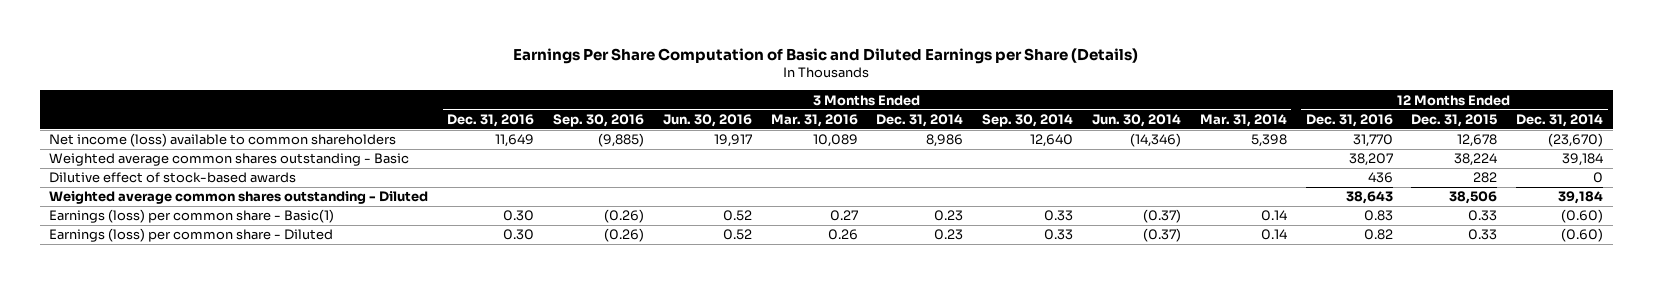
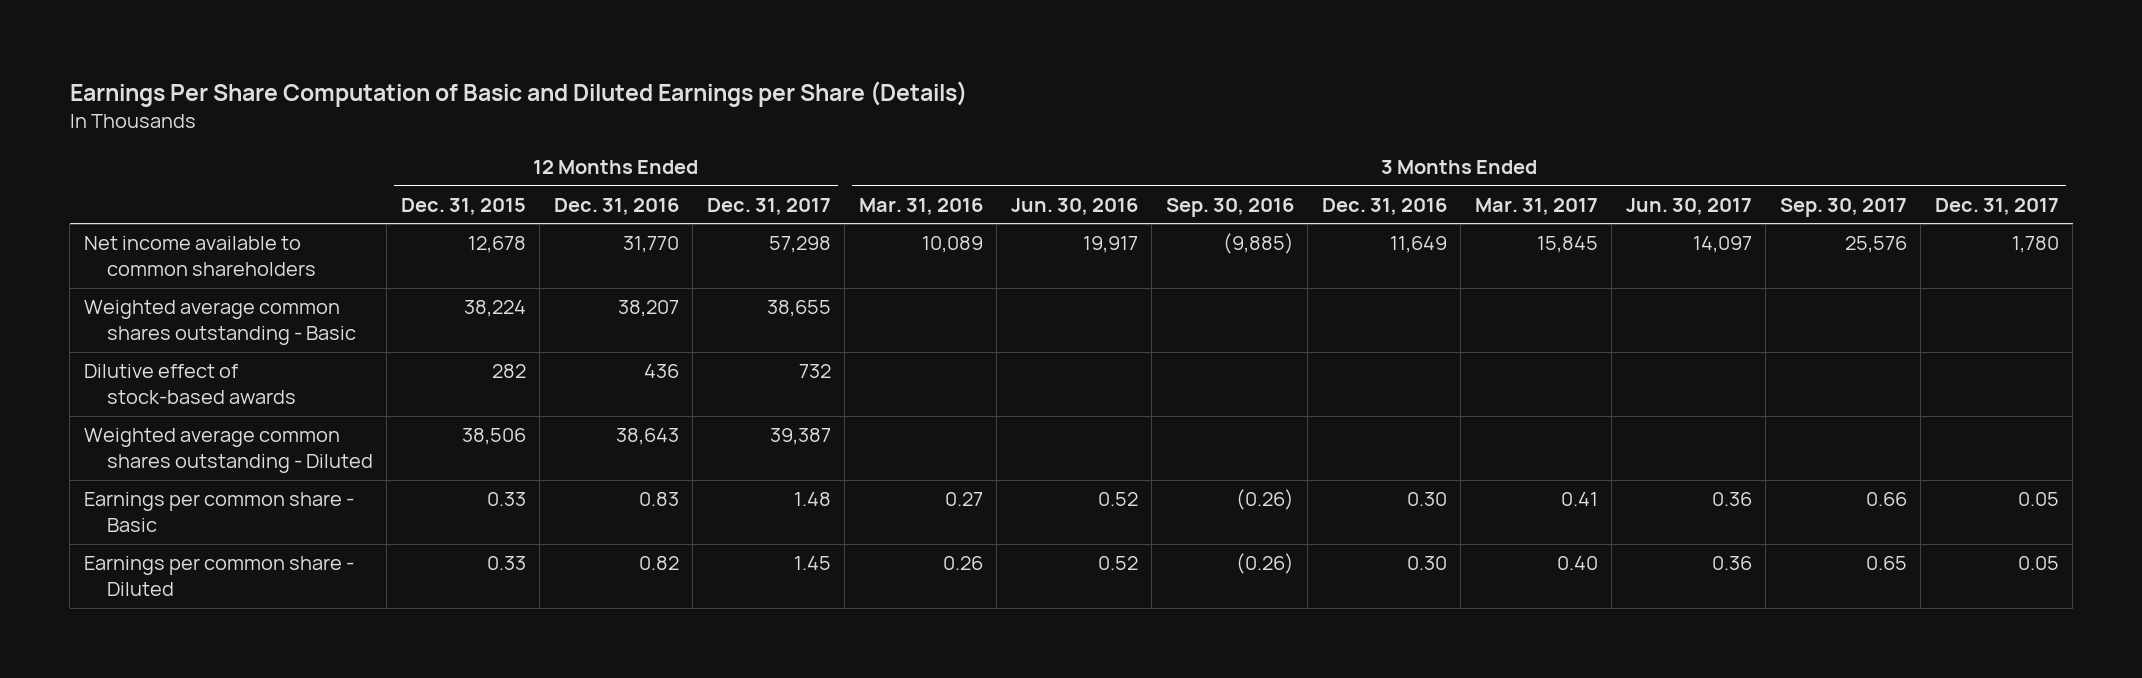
[876,113,964,127] Dec. 31, 2014 -> none
[982,113,1074,127] Sep. 30, 2014 -> none
[1091,113,1181,127] Jun. 30, 2014 -> none
[1199,113,1287,127] Mar. 31, 2014 -> none
[1516,113,1604,127] Dec. 31, 2014 -> none
none -> [706,197,831,215] Dec. 31, 2017
none -> [1474,197,1598,215] Mar. 31, 2017
none -> [1625,197,1752,215] Jun. 30, 2017
none -> [1779,197,1907,217] Sep. 30, 2017
none -> [1934,197,2059,215] Dec. 31, 2017
[49,133,397,148] Net income (loss) available to common shareholders -> [83,236,316,277] Net income available to common shareholders
[49,209,335,224] Earnings (loss) per common share - Basic(1) -> [83,492,354,533] Earnings per common share - Basic
[49,228,334,243] Earnings (loss) per common share - Diluted -> [83,556,354,597] Earnings per common share - Diluted

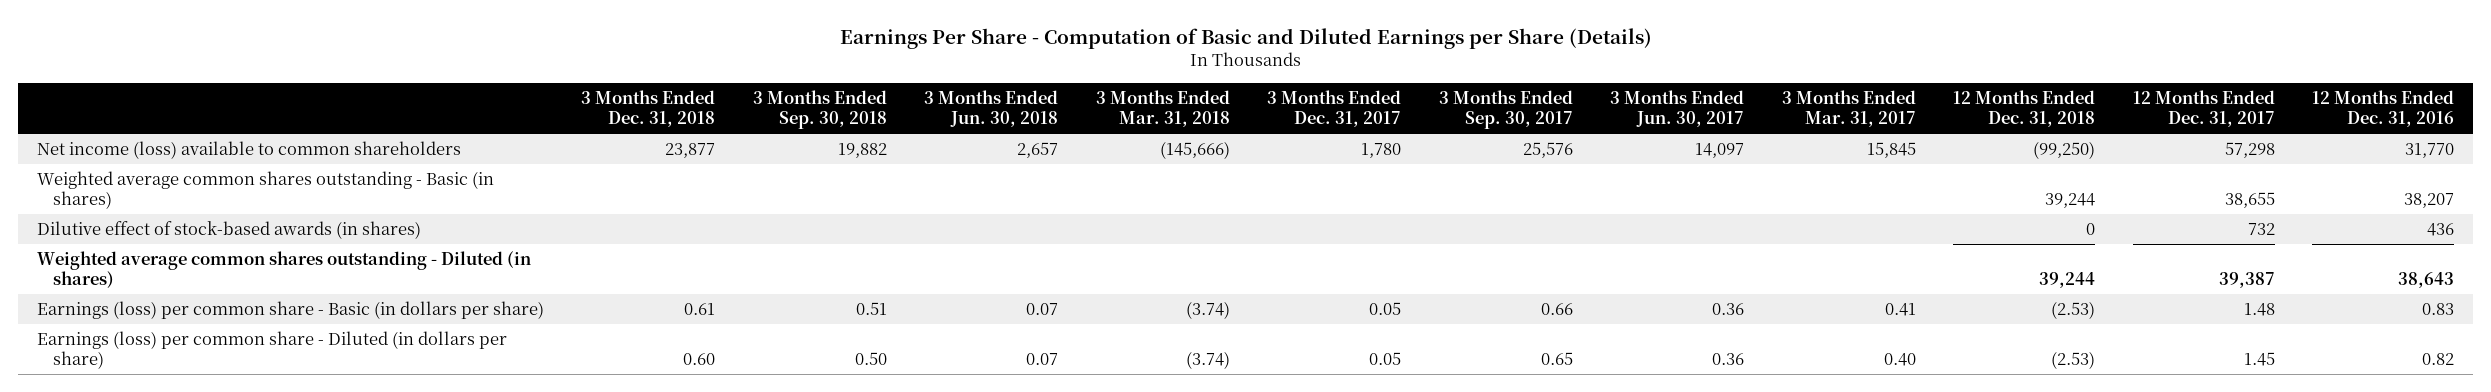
[69,80,967,107] Earnings Per Share Computation of Basic and Diluted Earnings per Share (Details) -> [839,27,1652,49] Earnings Per Share - Computation of Basic and Diluted Earnings per Share (Details)
[400,197,526,215] Dec. 31, 2015 -> none
[858,197,983,215] Mar. 31, 2016 -> none
[1010,197,1138,215] Jun. 30, 2016 -> none
[1165,197,1294,217] Sep. 30, 2016 -> none
[1321,197,1447,215] Dec. 31, 2016 -> none
none -> [581,90,716,128] 3 Months Ended Dec. 31, 2018
none -> [752,90,887,130] 3 Months Ended Sep. 30, 2018
none -> [924,90,1059,128] 3 Months Ended Jun. 30, 2018
none -> [1095,90,1230,128] 3 Months Ended Mar. 31, 2018
none -> [1953,90,2096,128] 12 Months Ended Dec. 31, 2018
[83,236,316,277] Net income available to common shareholders -> [36,141,461,160] Net income (loss) available to common shareholders
[83,300,356,346] Weighted average common shares outstanding - Basic -> [36,171,494,210] Weighted average common shares outstanding - Basic (in shares)
[83,364,296,405] Dilutive effect of stock-based awards -> [36,221,421,240] Dilutive effect of stock-based awards (in shares)
[83,428,373,474] Weighted average common shares outstanding - Diluted -> [36,251,531,289] Weighted average common shares outstanding - Diluted (in shares)
[83,492,354,533] Earnings per common share - Basic -> [36,301,544,320] Earnings (loss) per common share - Basic (in dollars per share)
[83,556,354,597] Earnings per common share - Diluted -> [36,331,507,370] Earnings (loss) per common share - Diluted (in dollars per share)

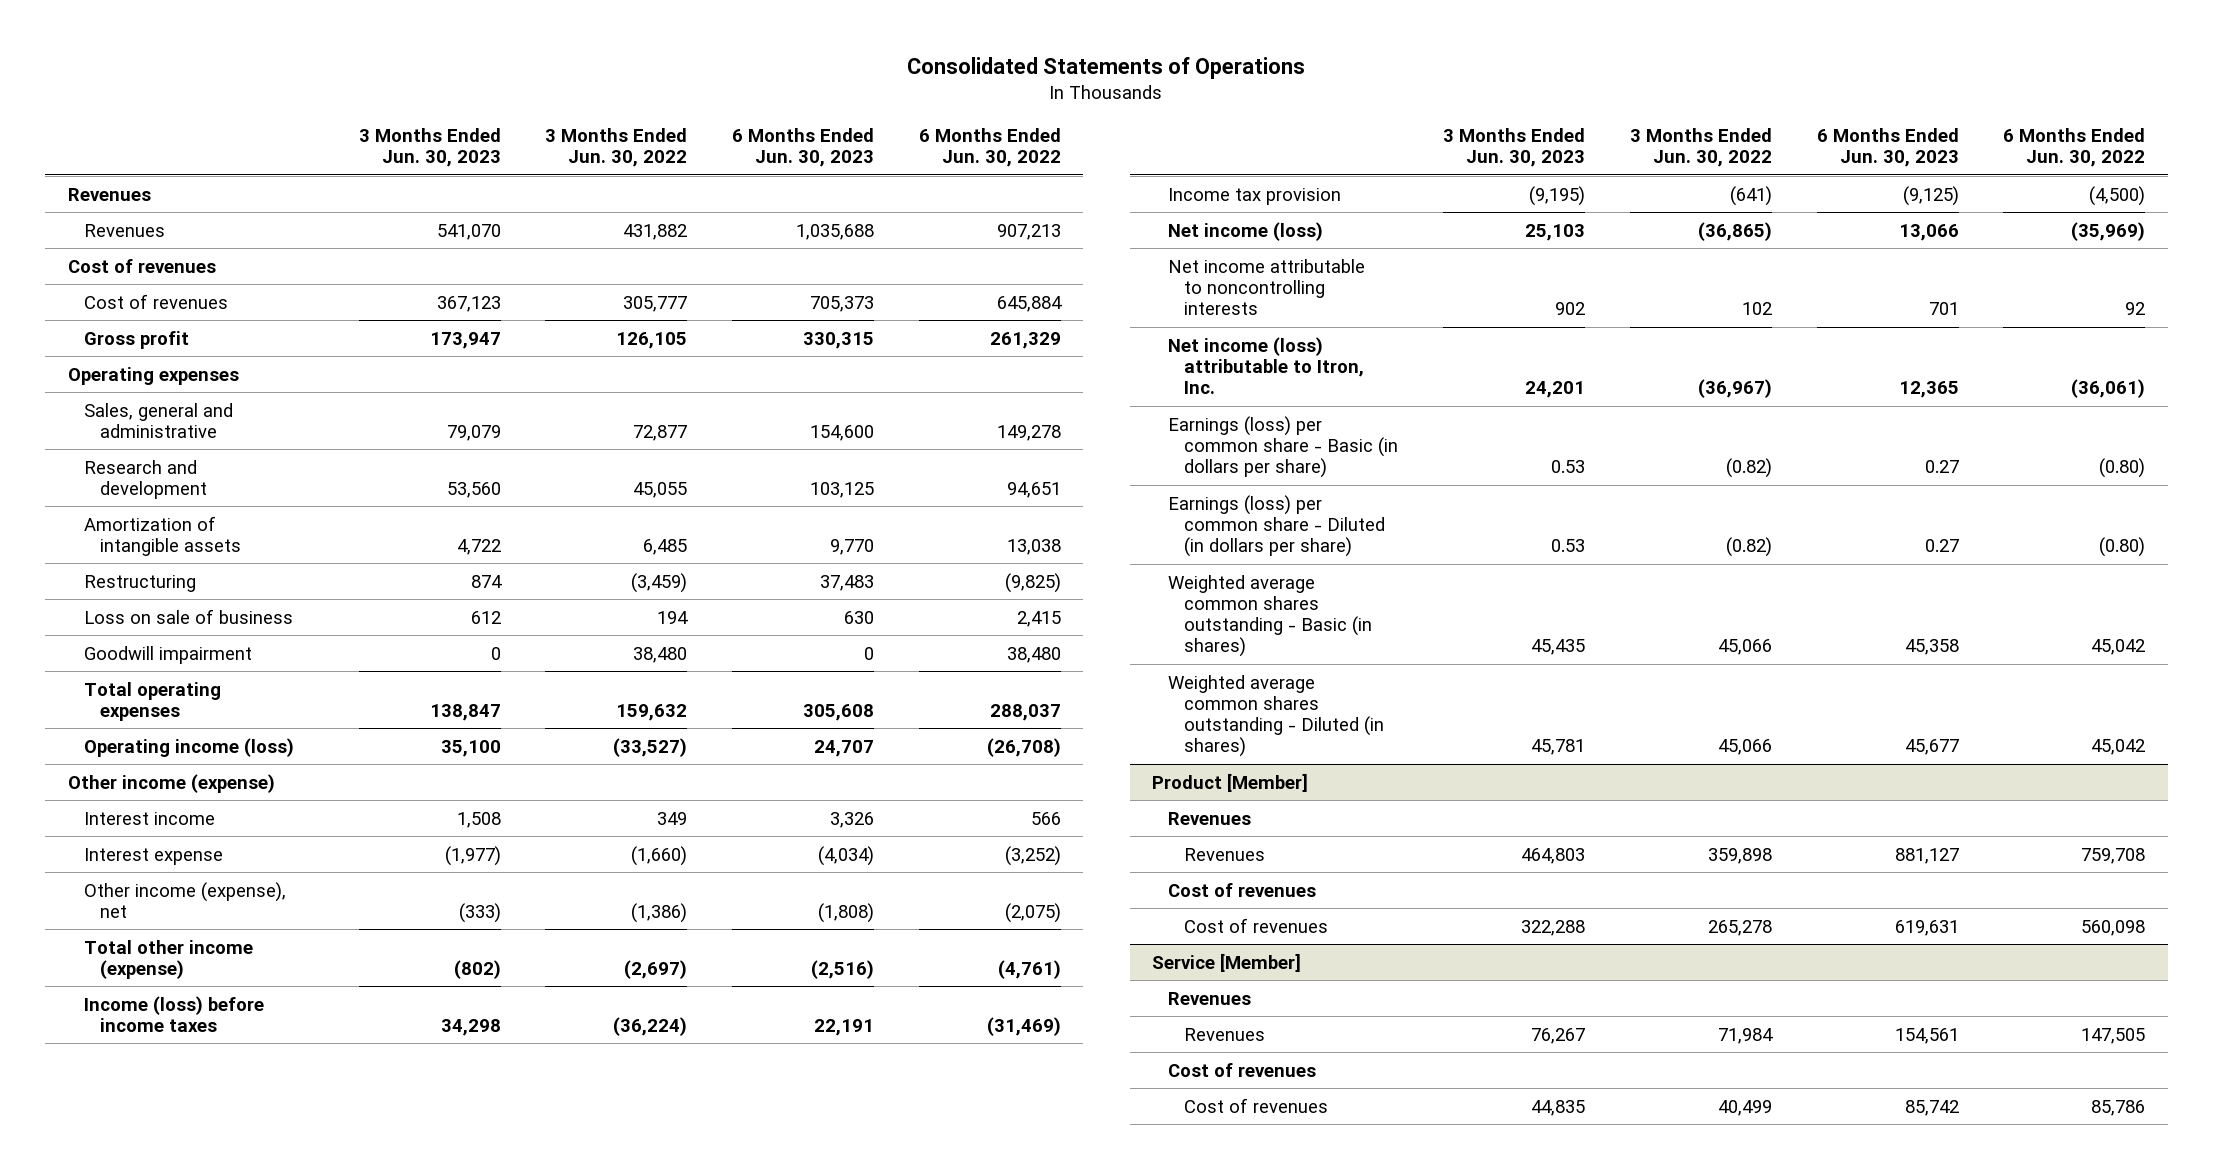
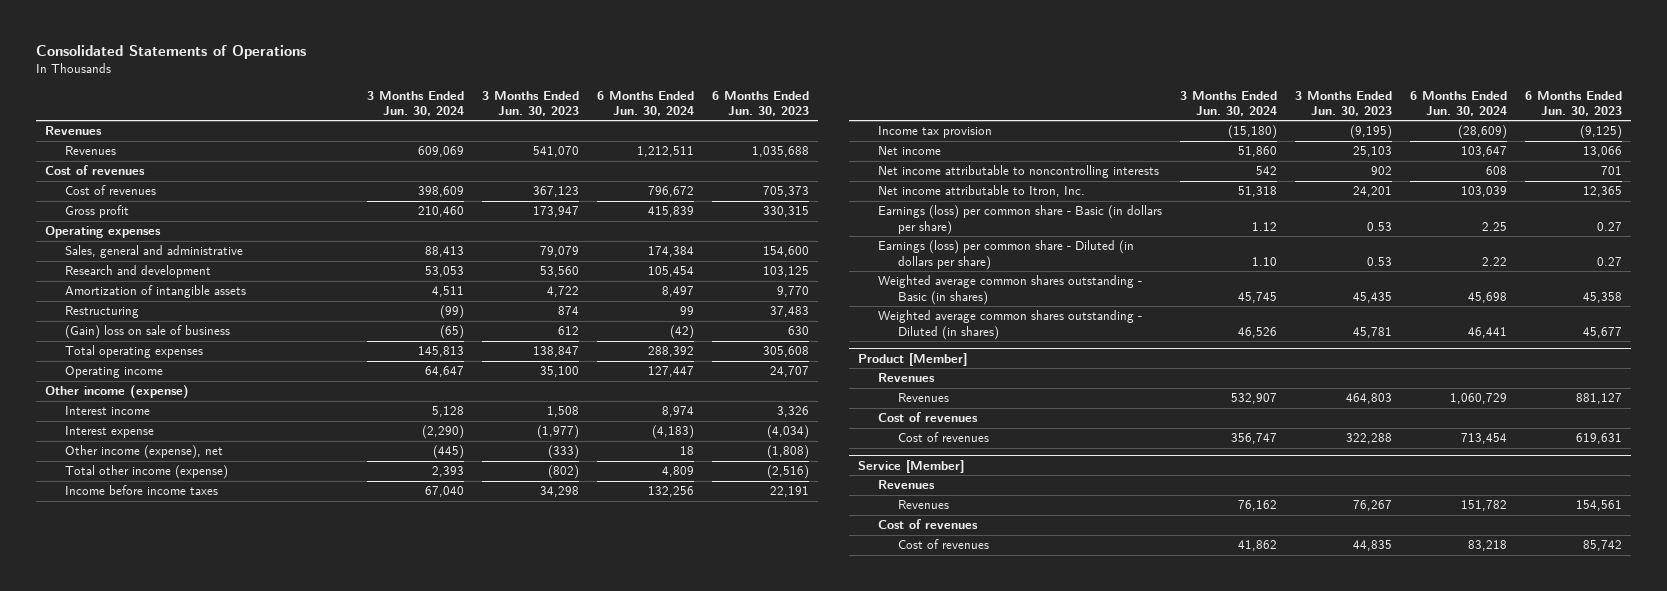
[545,127,688,168] 3 Months Ended Jun. 30, 2022 -> none
[918,127,1061,168] 6 Months Ended Jun. 30, 2022 -> none
none -> [367,90,465,117] 3 Months Ended Jun. 30, 2024
none -> [596,90,694,117] 6 Months Ended Jun. 30, 2024
[83,645,252,664] Goodwill impairment -> none
[83,608,293,624] Loss on sale of business -> [65,325,231,340] (Gain) loss on sale of business
[83,737,294,757] Operating income (loss) -> [65,366,164,379] Operating income
[83,995,264,1032] Income (loss) before income taxes -> [65,485,219,496] Income before income taxes
[1168,221,1324,241] Net income (loss) -> [878,146,942,156] Net income
[1168,336,1365,395] Net income (loss) attributable to Itron, Inc. -> [878,185,1086,198] Net income attributable to Itron, Inc.

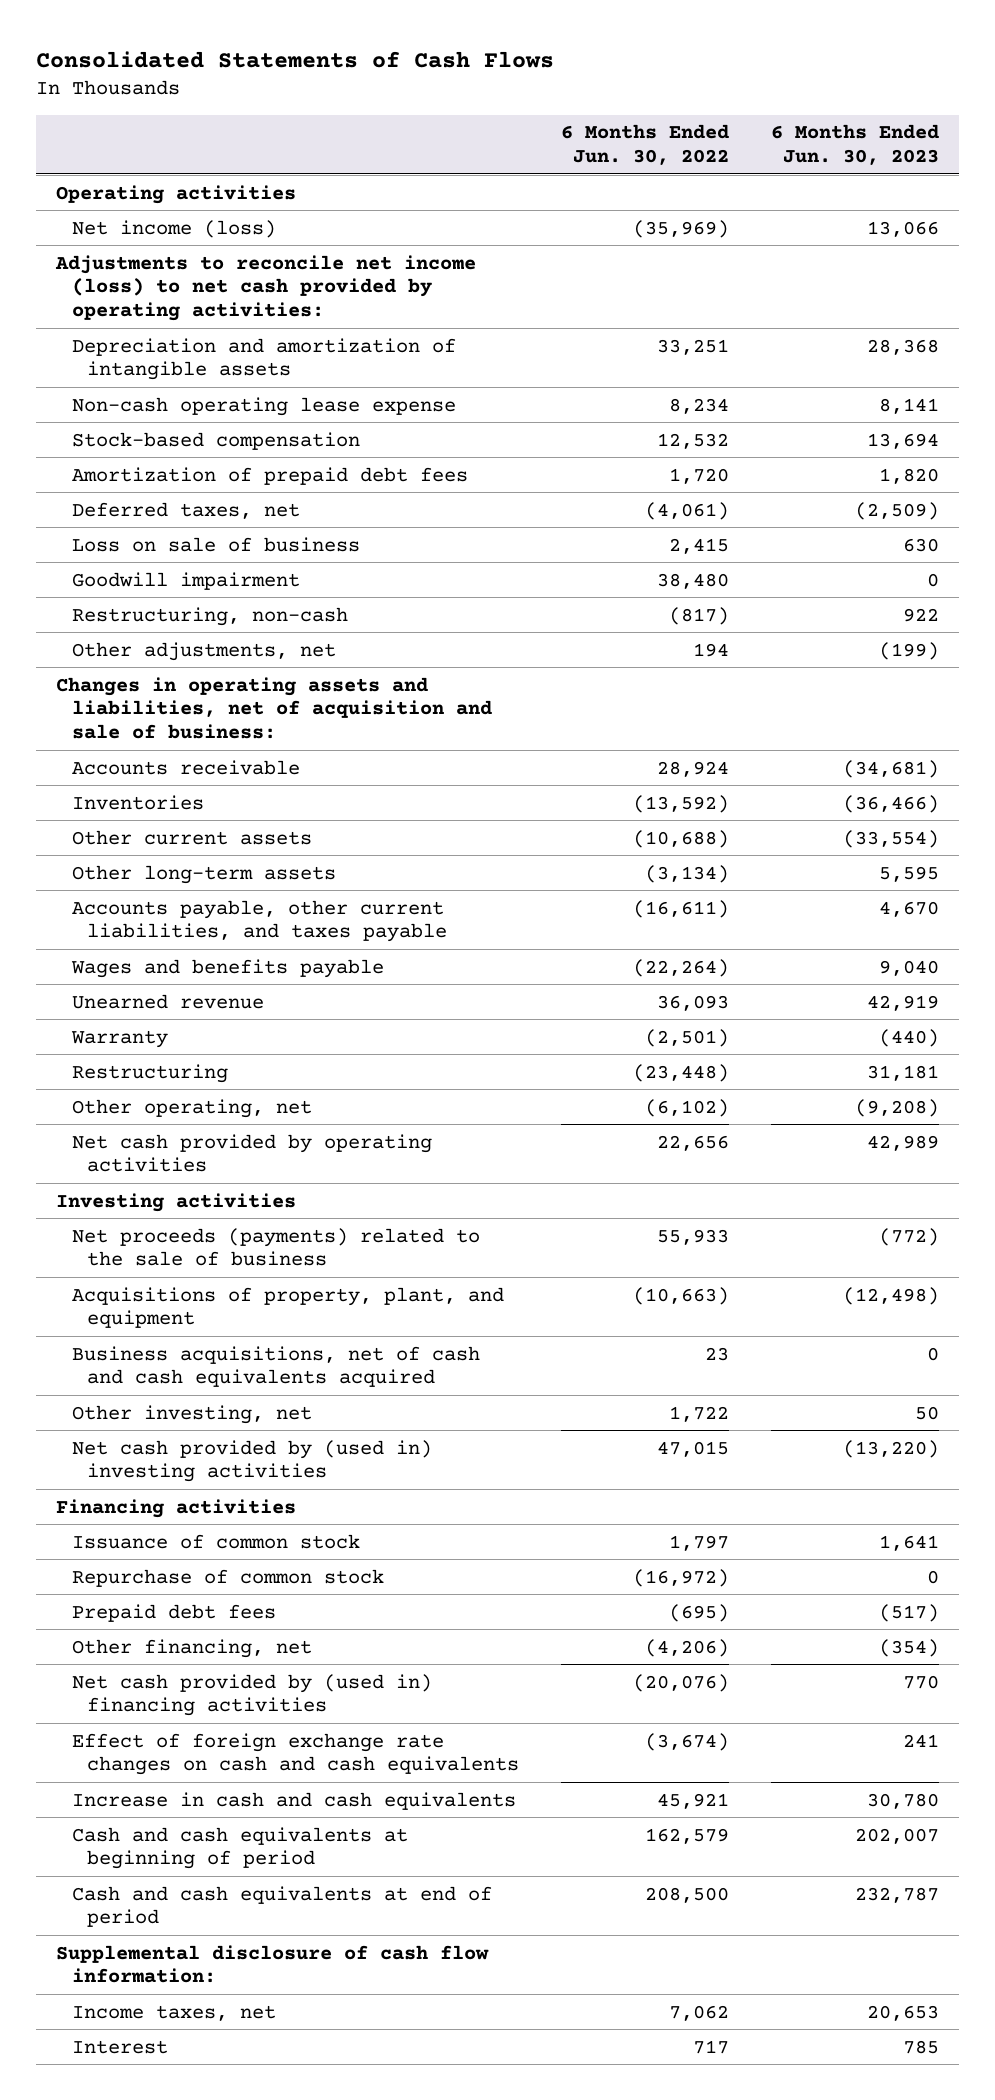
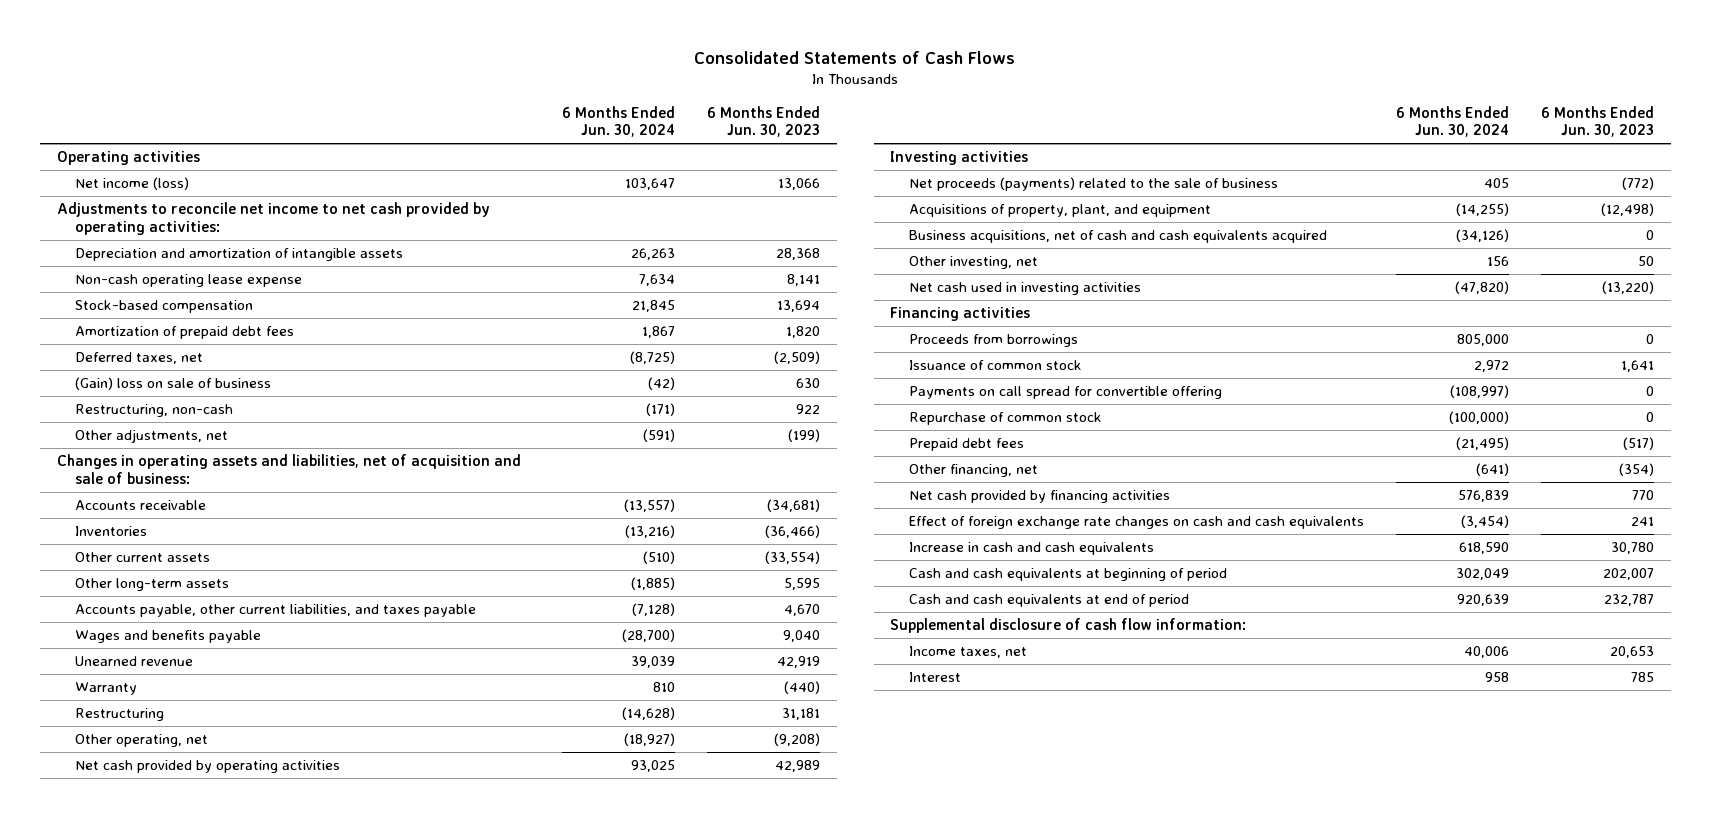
[560,124,729,166] 6 Months Ended Jun. 30, 2022 -> none
none -> [562,105,676,138] 6 Months Ended Jun. 30, 2024
[55,254,477,322] Adjustments to reconcile net income (loss) to net cash provided by operating activities: -> [56,202,490,236] Adjustments to reconcile net income to net cash provided by operating activities:
[71,571,300,590] Goodwill impairment -> none
[71,536,360,552] Loss on sale of business -> [74,377,271,391] (Gain) loss on sale of business
[71,1439,432,1483] Net cash provided by (used in) investing activities -> [908,282,1141,296] Net cash used in investing activities
none -> [908,334,1078,348] Proceeds from borrowings
none -> [908,386,1222,400] Payments on call spread for convertible offering
[71,1673,432,1717] Net cash provided by (used in) financing activities -> [908,490,1170,504] Net cash provided by financing activities

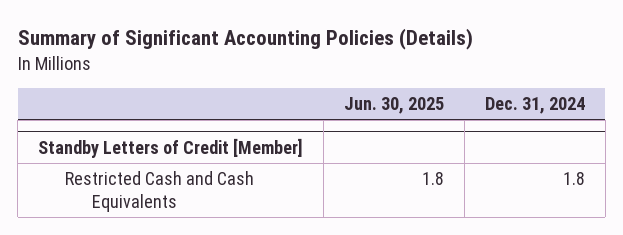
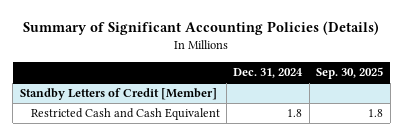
[343,96,444,114] Jun. 30, 2025 -> none
none -> [316,66,384,79] Sep. 30, 2025
[64,171,254,212] Restricted Cash and Cash Equivalents -> [30,108,220,121] Restricted Cash and Cash Equivalent

